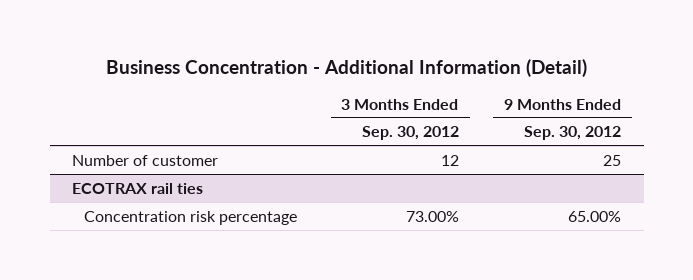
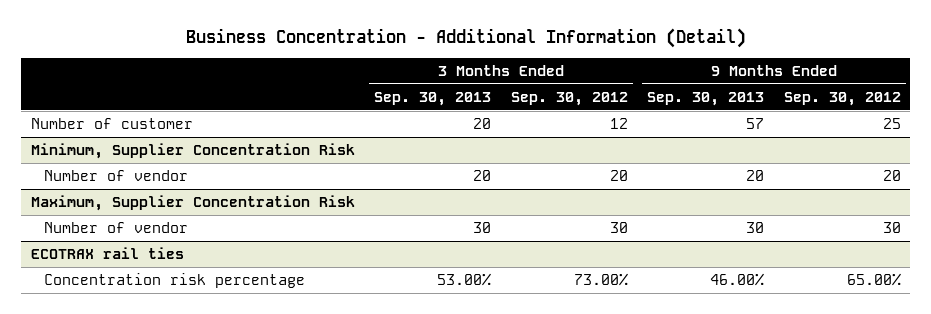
none -> [374,91,492,106] Sep. 30, 2013
none -> [647,91,765,106] Sep. 30, 2013
none -> [30,143,355,160] Minimum, Supplier Concentration Risk
none -> [44,170,189,182] Number of vendor
none -> [30,195,355,212] Maximum, Supplier Concentration Risk
none -> [44,222,189,234] Number of vendor

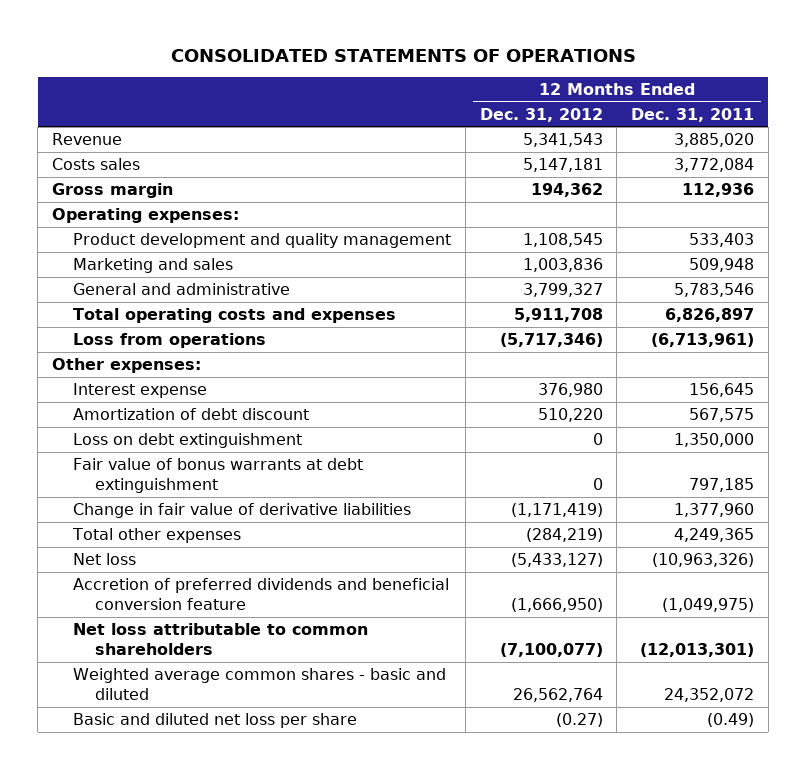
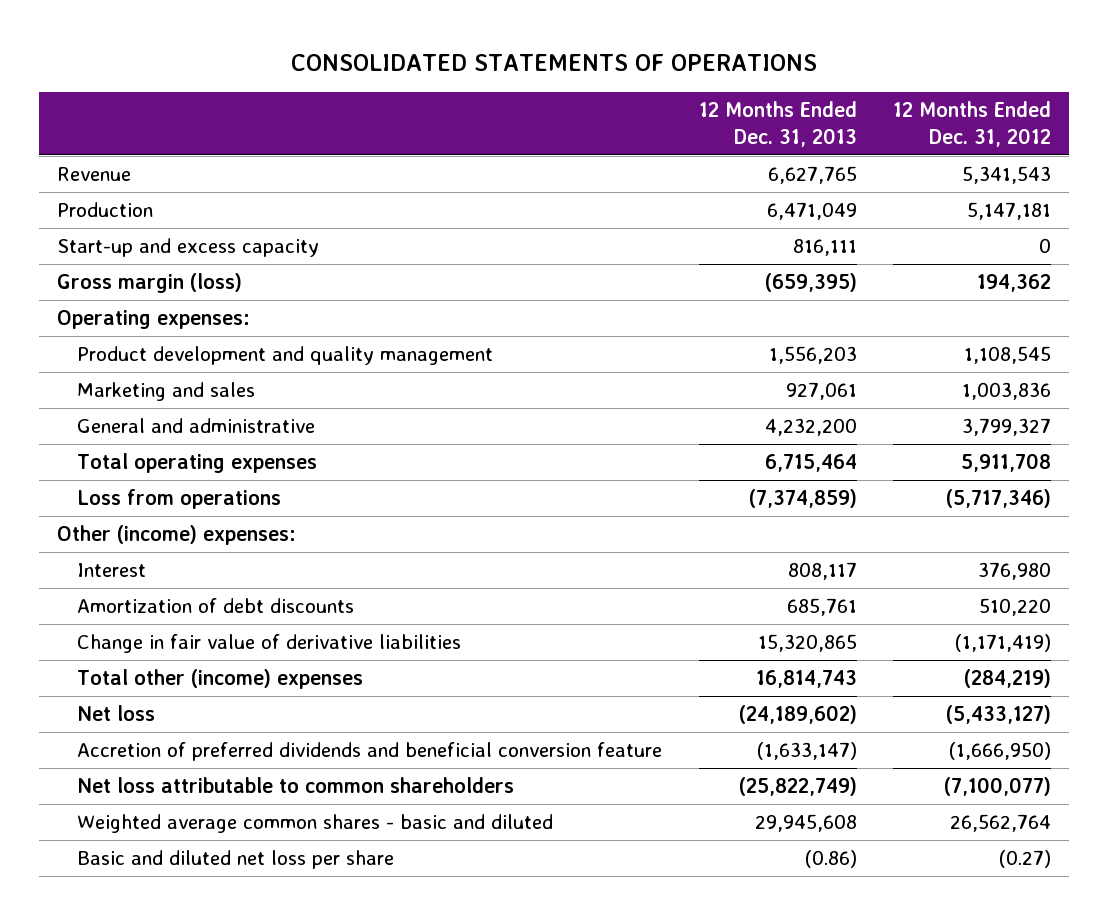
[631,107,755,122] Dec. 31, 2011 -> none
none -> [698,101,857,147] 12 Months Ended Dec. 31, 2013
[51,157,140,170] Costs sales -> [57,202,154,218] Production
none -> [57,238,320,258] Start-up and excess capacity
[51,182,173,198] Gross margin -> [57,273,243,294] Gross margin (loss)
[73,307,397,323] Total operating costs and expenses -> [77,453,318,474] Total operating expenses
[73,432,303,448] Loss on debt extinguishment -> none
[73,457,364,493] Fair value of bonus warrants at debt extinguishment -> none
[51,357,201,373] Other expenses: -> [57,525,297,546] Other (income) expenses:
[73,382,208,398] Interest expense -> [77,563,147,578] Interest
[73,407,310,420] Amortization of debt discount -> [77,598,355,614] Amortization of debt discounts
[72,527,242,543] Total other expenses -> [77,669,364,690] Total other (income) expenses

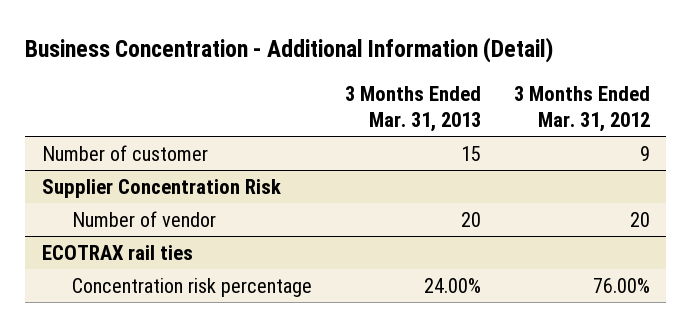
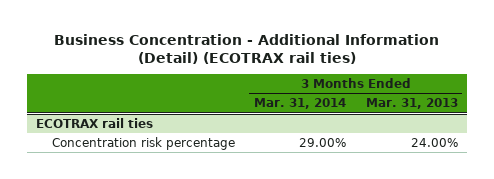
[25,36,554,63] Business Concentration - Additional Information (Detail) -> [54,33,440,64] Business Concentration - Additional Information (Detail) (ECOTRAX rail ties)
[513,86,650,133] 3 Months Ended Mar. 31, 2012 -> none
none -> [254,98,347,110] Mar. 31, 2014
[41,144,208,161] Number of customer -> none
[41,178,281,198] Supplier Concentration Risk -> none
[72,210,217,227] Number of vendor -> none

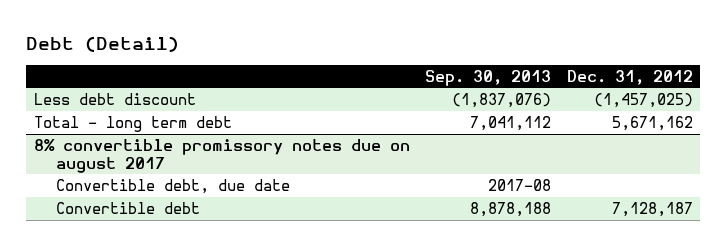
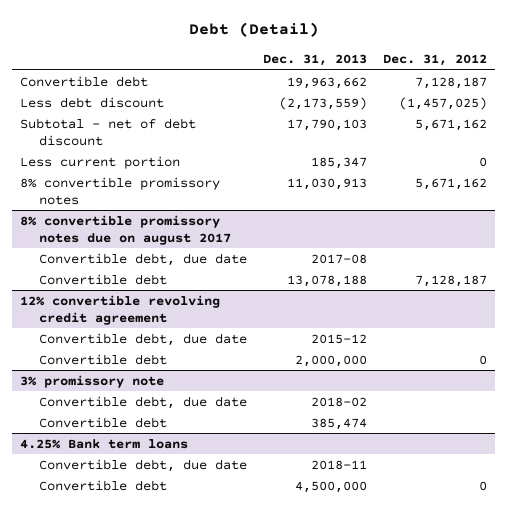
[425,69,552,86] Sep. 30, 2013 -> none
none -> [262,54,367,67] Dec. 31, 2013
none -> [20,75,149,87] Convertible debt
none -> [20,117,197,147] Subtotal - net of debt discount
none -> [20,155,181,169] Less current portion
[34,116,233,133] Total - long term debt -> [20,176,221,206] 8% convertible promissory notes
none -> [20,294,221,326] 12% convertible revolving credit agreement
none -> [38,332,247,346] Convertible debt, due date
none -> [38,353,167,365] Convertible debt
none -> [20,374,165,388] 3% promissory note
none -> [38,395,247,409] Convertible debt, due date
none -> [38,416,167,428] Convertible debt
none -> [20,438,189,449] 4.25% Bank term loans
none -> [38,458,247,472] Convertible debt, due date
none -> [38,479,167,491] Convertible debt

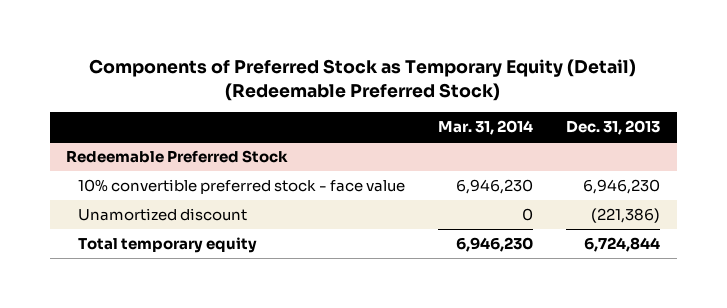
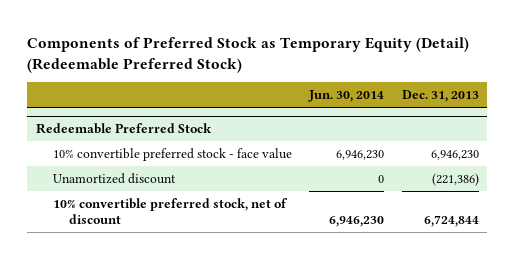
[438,120,534,136] Mar. 31, 2014 -> none
none -> [308,90,385,103] Jun. 30, 2014
[78,237,258,254] Total temporary equity -> [52,197,288,225] 10% convertible preferred stock, net of discount

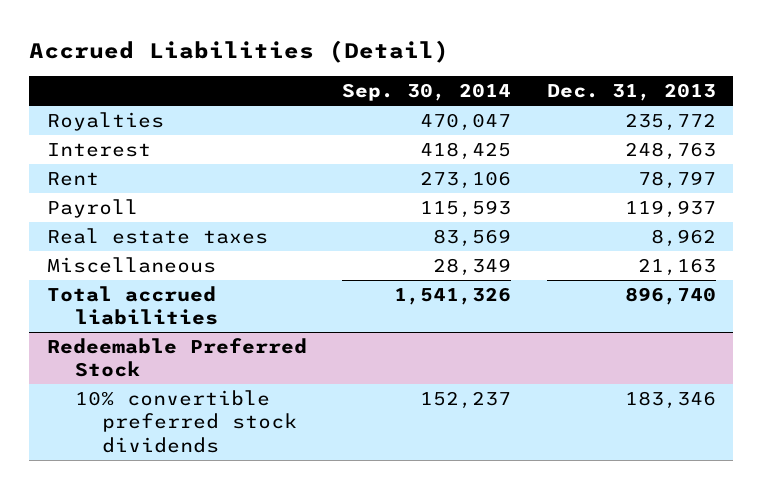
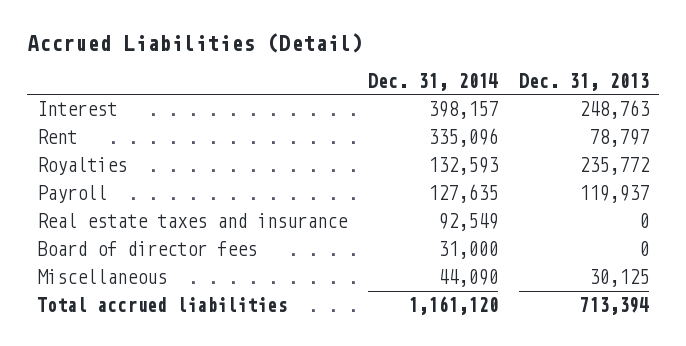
[342,83,512,102] Sep. 30, 2014 -> none
none -> [367,72,498,91] Dec. 31, 2014
[46,111,164,131] Royalties -> [37,157,128,176] Royalties
[46,337,307,378] Redeemable Preferred Stock -> none
[74,389,298,453] 10% convertible preferred stock dividends -> none
[46,227,268,244] Real estate taxes -> [37,213,349,229] Real estate taxes and insurance
[650,228,716,247] 8,962 -> [638,213,649,229] 0
none -> [37,241,258,257] Board of director fees
[637,257,716,276] 21,163 -> [588,269,649,288] 30,125
[624,286,716,305] 896,740 -> [578,297,649,316] 713,394

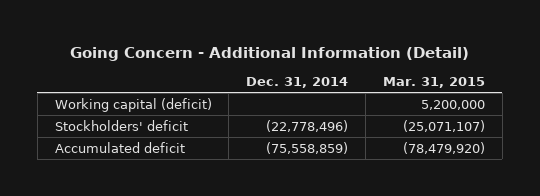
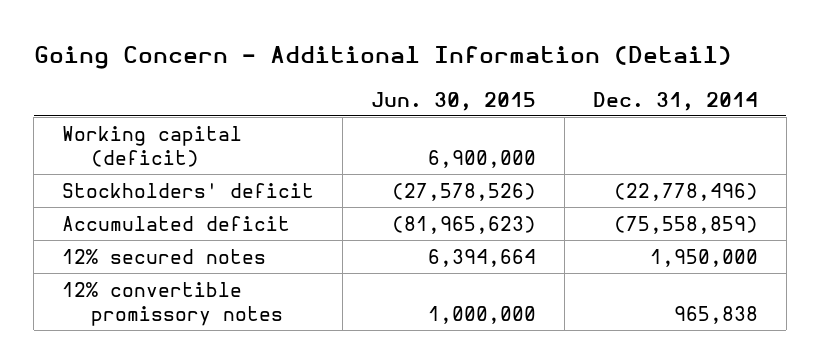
[383,77,486,89] Mar. 31, 2015 -> none
none -> [370,91,536,111] Jun. 30, 2015
none -> [62,248,267,264] 12% secured notes
none -> [62,281,283,326] 12% convertible promissory notes

